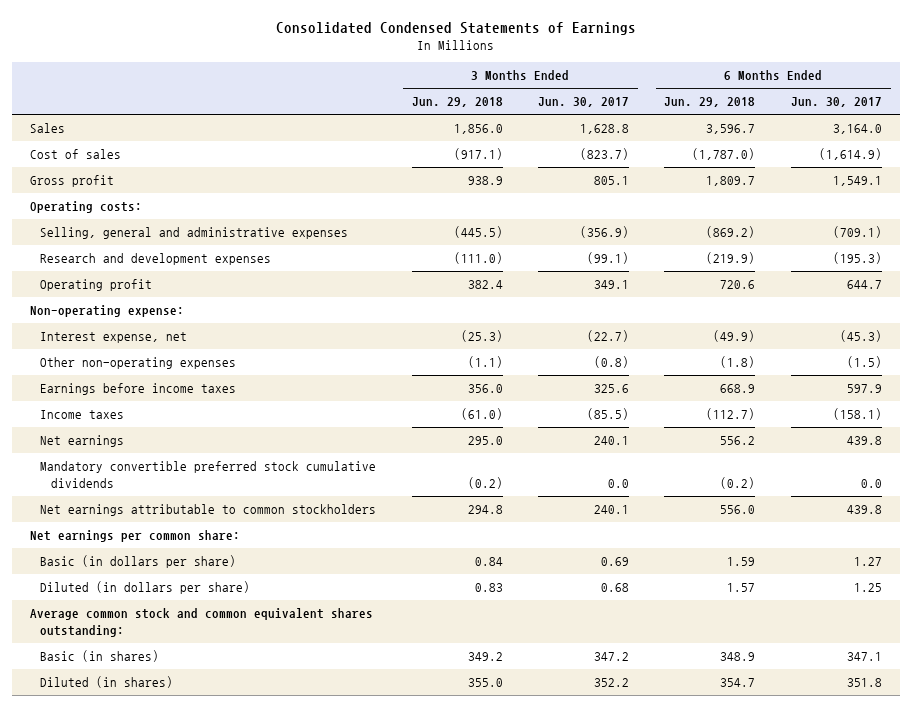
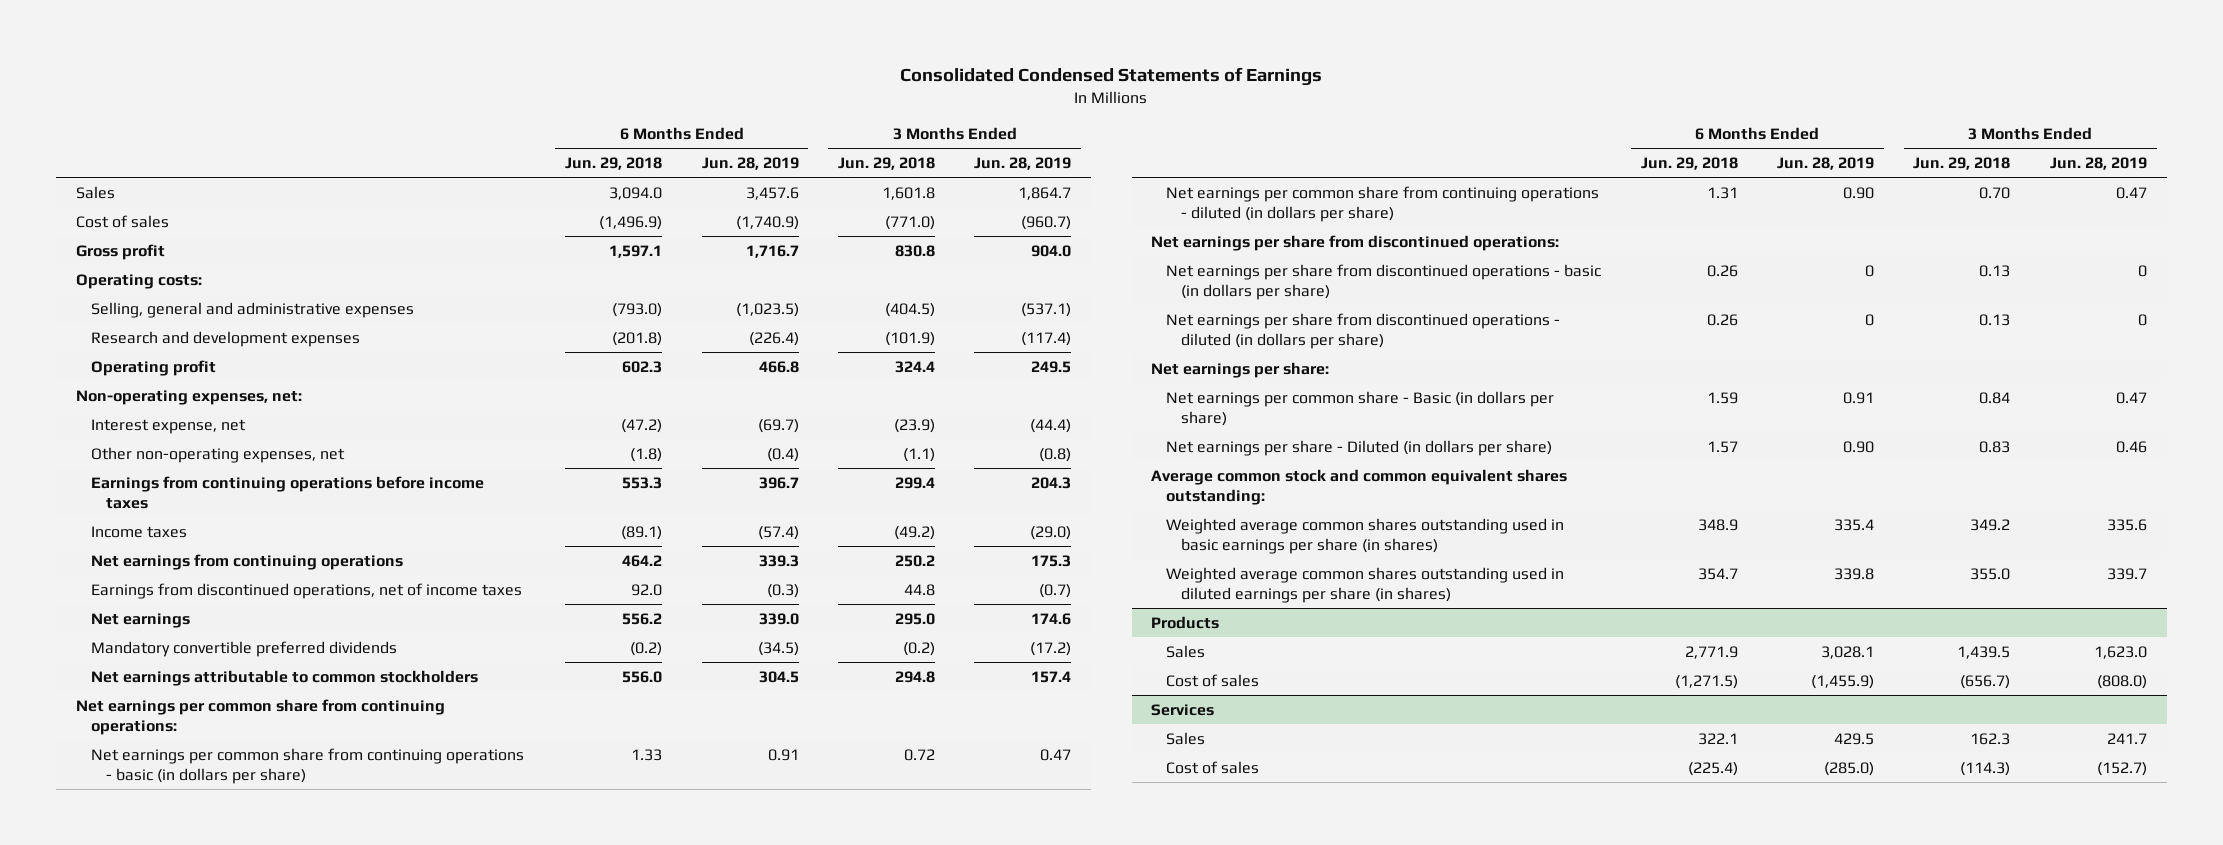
[537,97,629,108] Jun. 30, 2017 -> none
[790,97,882,108] Jun. 30, 2017 -> none
none -> [701,156,799,170] Jun. 28, 2019
none -> [974,156,1072,170] Jun. 28, 2019
[453,124,503,135] 1,856.0 -> [881,186,935,200] 1,601.8
[706,124,756,135] 3,596.7 -> [609,186,663,200] 3,094.0
[453,148,503,161] (917.1) -> [884,215,935,230] (771.0)
[692,148,756,161] (1,787.0) -> [599,215,663,230] (1,496.9)
[467,176,503,186] 938.9 -> [894,244,935,257] 830.8
[706,176,756,187] 1,809.7 -> [609,244,663,258] 1,597.1
[453,226,503,239] (445.5) -> [884,302,935,317] (404.5)
[706,226,756,239] (869.2) -> [612,302,663,317] (793.0)
[453,252,503,265] (111.0) -> [884,331,935,346] (101.9)
[706,252,756,265] (219.9) -> [612,331,663,346] (201.8)
[467,280,503,290] 382.4 -> [894,360,935,373] 324.4
[720,280,756,290] 720.6 -> [622,360,663,373] 602.3
[29,305,184,318] Non-operating expense: -> [75,389,302,405] Non-operating expenses, net:
[460,330,503,343] (25.3) -> [893,418,935,433] (23.9)
[713,330,756,343] (49.9) -> [621,418,663,433] (47.2)
[40,357,237,370] Other non-operating expenses -> [90,446,345,463] Other non-operating expenses, net
[40,383,237,396] Earnings before income taxes -> [90,475,484,510] Earnings from continuing operations before income taxes
[467,384,503,394] 356.0 -> [894,476,935,489] 299.4
[720,384,756,394] 668.9 -> [622,476,663,489] 553.3
[460,408,503,421] (61.0) -> [893,525,935,540] (49.2)
[706,408,756,421] (112.7) -> [621,525,663,540] (89.1)
none -> [90,553,403,570] Net earnings from continuing operations
none -> [90,582,522,599] Earnings from discontinued operations, net of income taxes
[40,461,377,488] Mandatory convertible preferred stock cumulative dividends -> [90,640,397,657] Mandatory convertible preferred dividends
none -> [75,698,445,736] Net earnings per common share from continuing operations:
none -> [90,747,524,785] Net earnings per common share from continuing operations - basic (in dollars per share)
none -> [1166,185,1600,223] Net earnings per common share from continuing operations - diluted (in dollars per share)
none -> [1151,234,1560,251] Net earnings per share from discontinued operations:
none -> [1166,263,1602,301] Net earnings per share from discontinued operations - basic (in dollars per share)
none -> [1166,312,1561,350] Net earnings per share from discontinued operations - diluted (in dollars per share)
[29,530,240,543] Net earnings per common share: -> [1151,361,1330,378] Net earnings per share:
[40,555,237,569] Basic (in dollars per share) -> [1166,390,1555,427] Net earnings per common share - Basic (in dollars per share)
[40,581,251,595] Diluted (in dollars per share) -> [1166,439,1553,456] Net earnings per share - Diluted (in dollars per share)
[40,650,160,663] Basic (in shares) -> [1166,517,1565,555] Weighted average common shares outstanding used in basic earnings per share (in shares)
[40,676,174,689] Diluted (in shares) -> [1166,566,1565,604] Weighted average common shares outstanding used in diluted earnings per share (in shares)
none -> [1151,615,1220,629] Products
none -> [1166,644,1206,658] Sales
none -> [1166,673,1260,687] Cost of sales
none -> [1151,703,1215,716] Services
none -> [1166,731,1206,745] Sales
none -> [1166,760,1260,774] Cost of sales

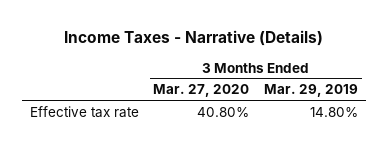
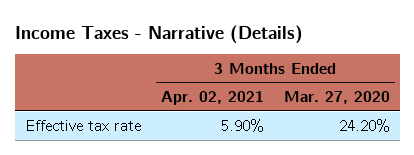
[264,84,359,98] Mar. 29, 2019 -> none
none -> [160,90,264,105] Apr. 02, 2021
[197,106,250,117] 40.80% -> [338,119,390,133] 24.20%

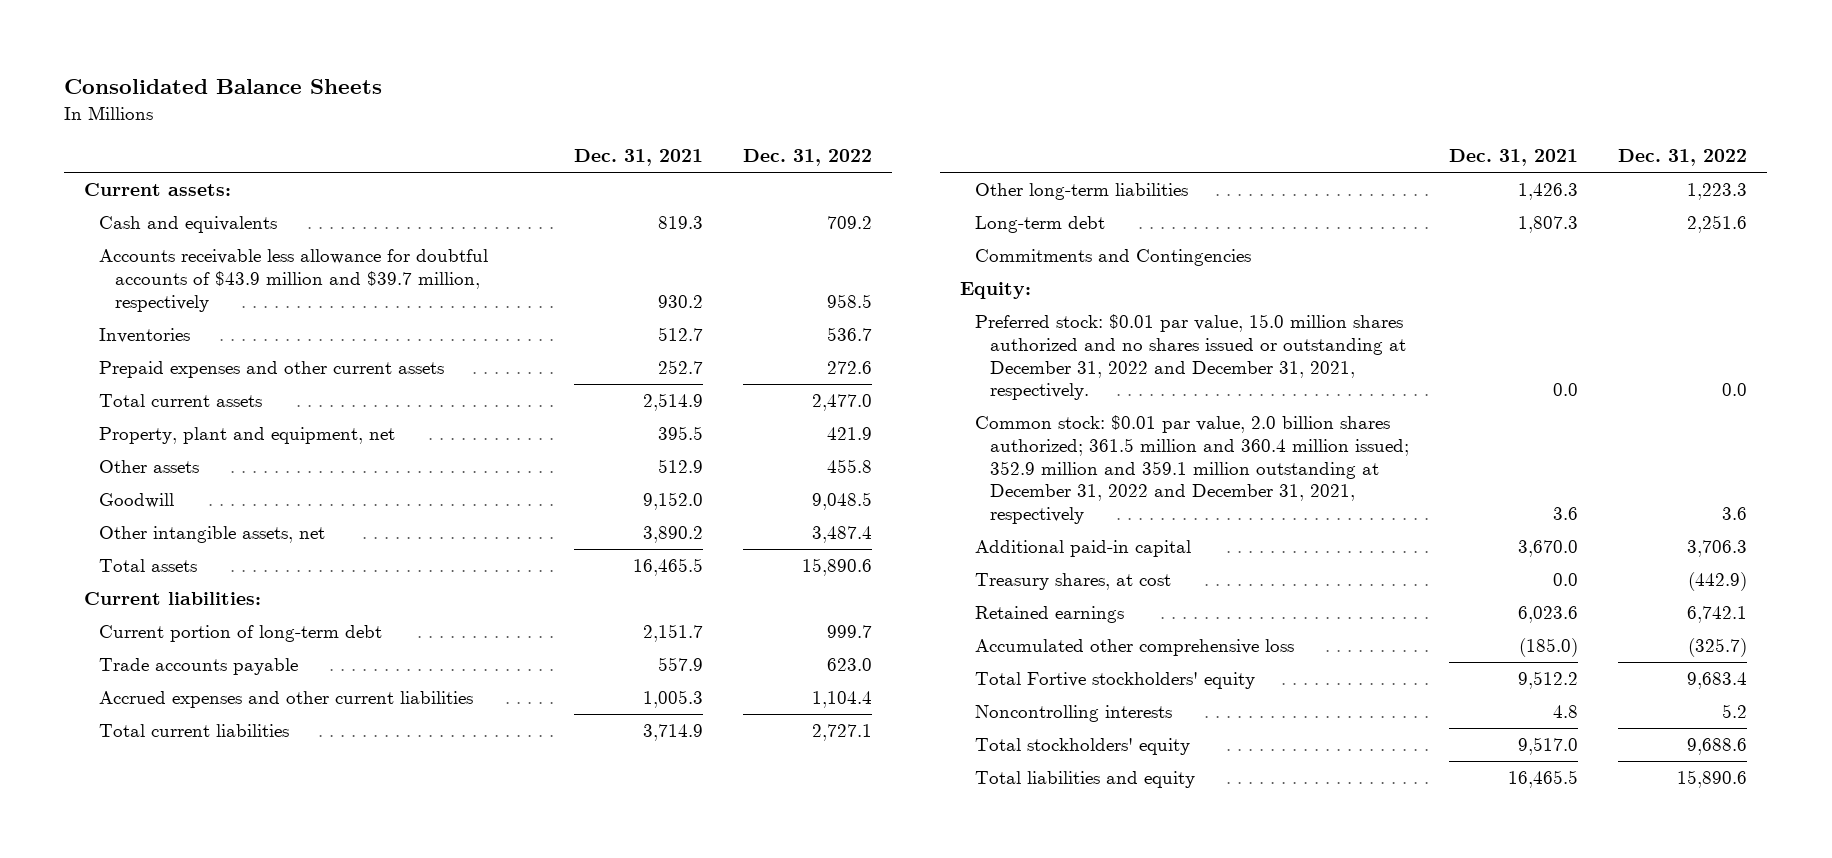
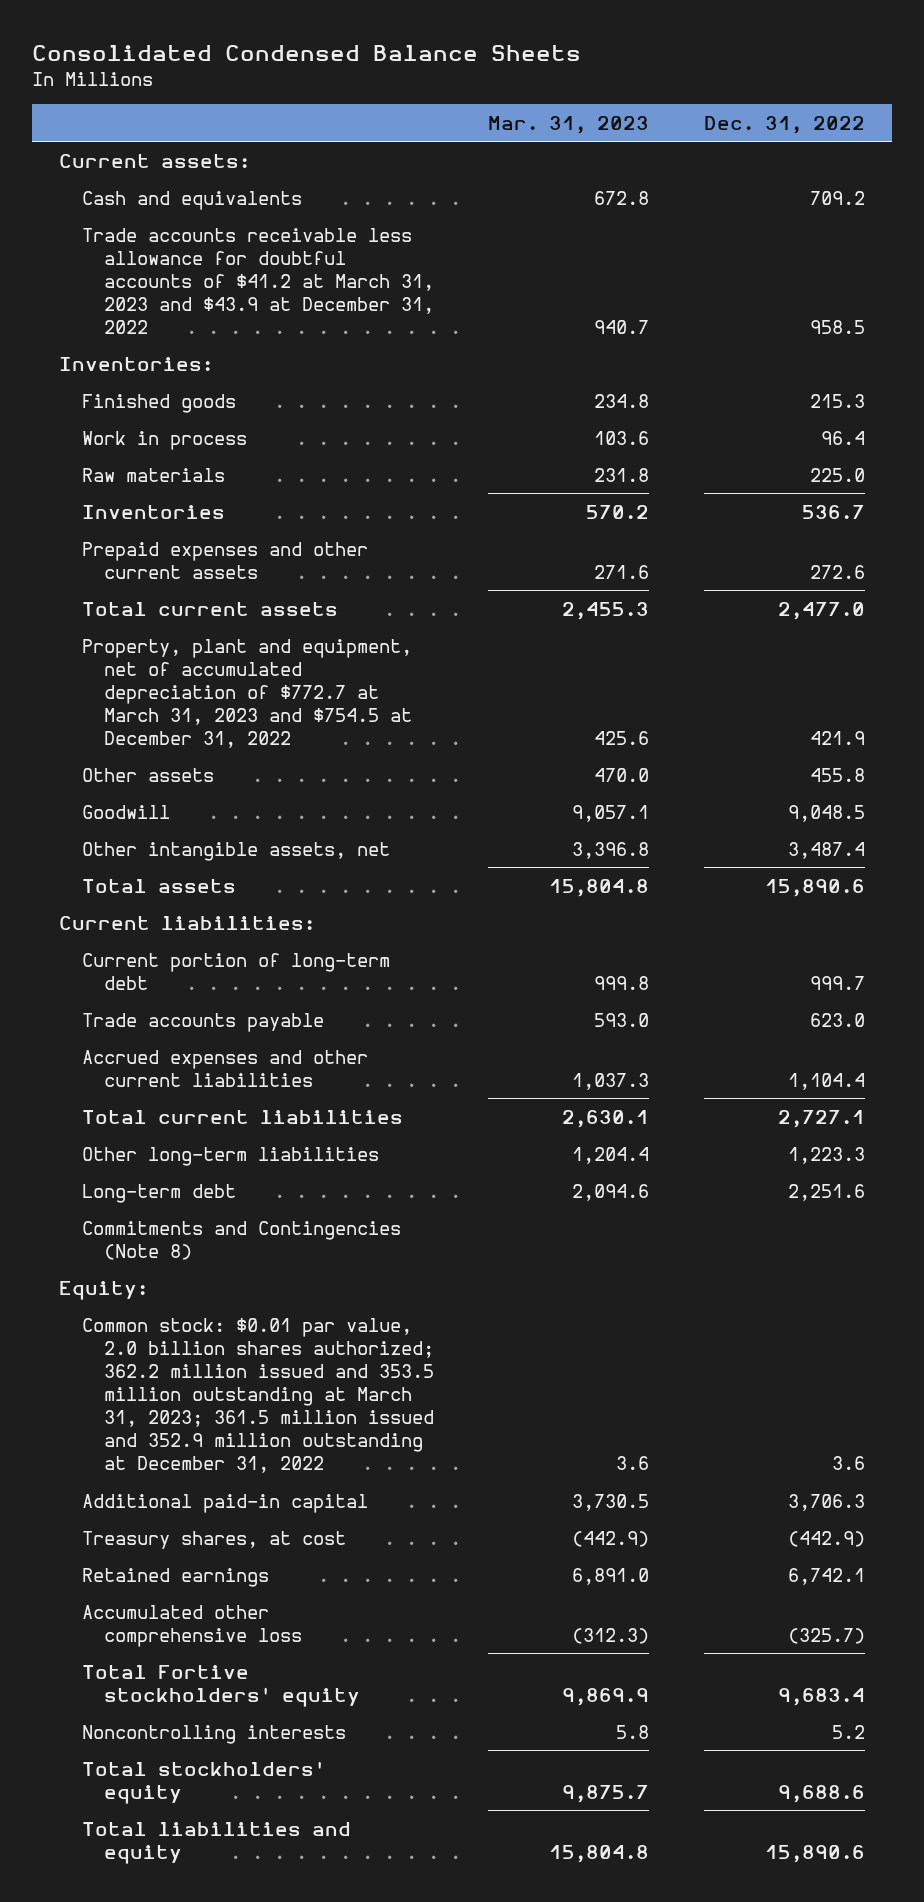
[64,78,383,94] Consolidated Balance Sheets -> [31,44,581,61] Consolidated Condensed Balance Sheets
[573,149,703,167] Dec. 31, 2021 -> none
none -> [488,115,650,134] Mar. 31, 2023
[99,249,489,312] Accounts receivable less allowance for doubtful accounts of $43.9 million and $39.7 million, respectively -> [81,227,435,334] Trade accounts receivable less allowance for doubtful accounts of $41.2 at March 31, 2023 and $43.9 at December 31, 2022
none -> [58,356,213,371] Inventories:
none -> [81,393,236,413] Finished goods
none -> [81,430,247,450] Work in process
none -> [81,467,225,482] Raw materials
[99,427,396,445] Property, plant and equipment, net -> [81,638,413,748] Property, plant and equipment, net of accumulated depreciation of $772.7 at March 31, 2023 and $754.5 at December 31, 2022
[975,249,1252,267] Commitments and Contingencies -> [81,1220,401,1260] Commitments and Contingencies (Note 8)
[975,314,1407,401] Preferred stock: $0.01 par value, 15.0 million shares authorized and no shares issued or outstanding at December 31, 2022 and December 31, 2021, respectively. -> none
[975,415,1410,524] Common stock: $0.01 par value, 2.0 billion shares authorized; 361.5 million and 360.4 million issued; 352.9 million and 359.1 million outstanding at December 31, 2022 and December 31, 2021, respectively -> [81,1317,435,1474] Common stock: $0.01 par value, 2.0 billion shares authorized; 362.2 million issued and 353.5 million outstanding at March 31, 2023; 361.5 million issued and 352.9 million outstanding at December 31, 2022

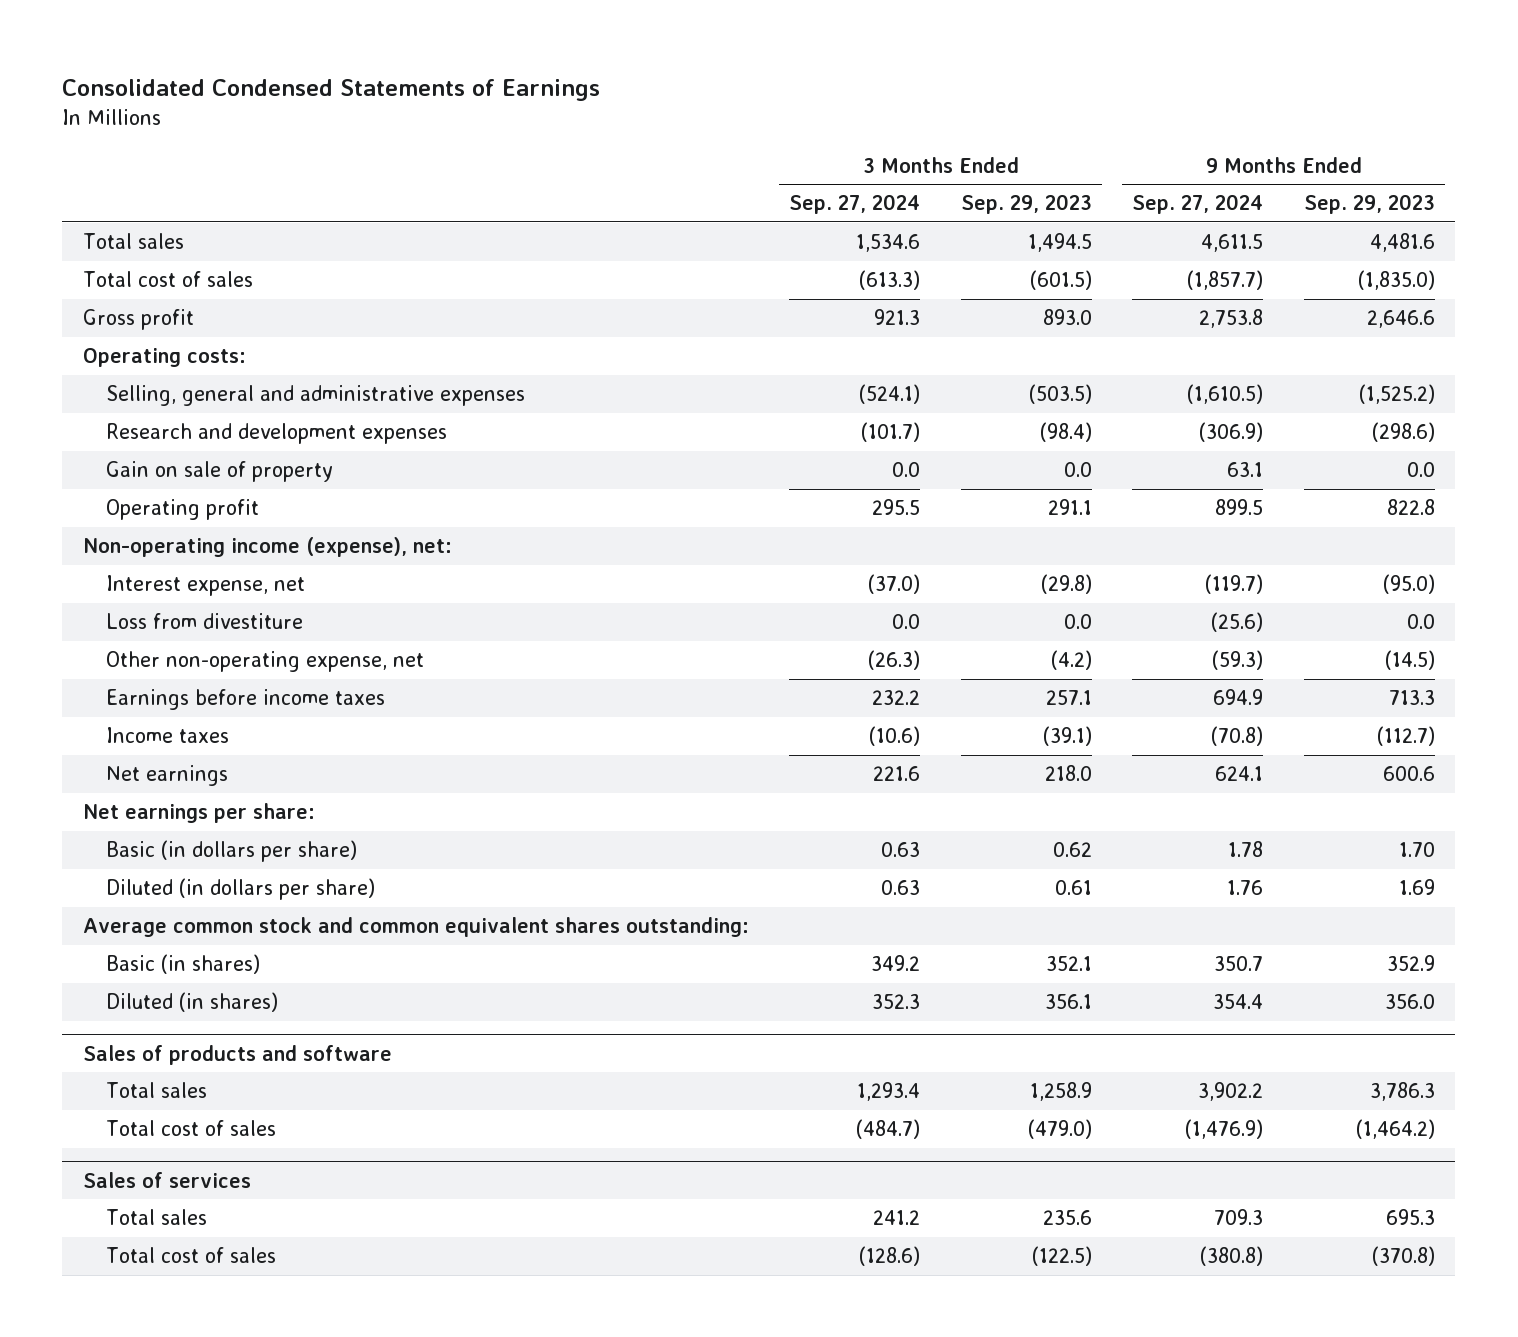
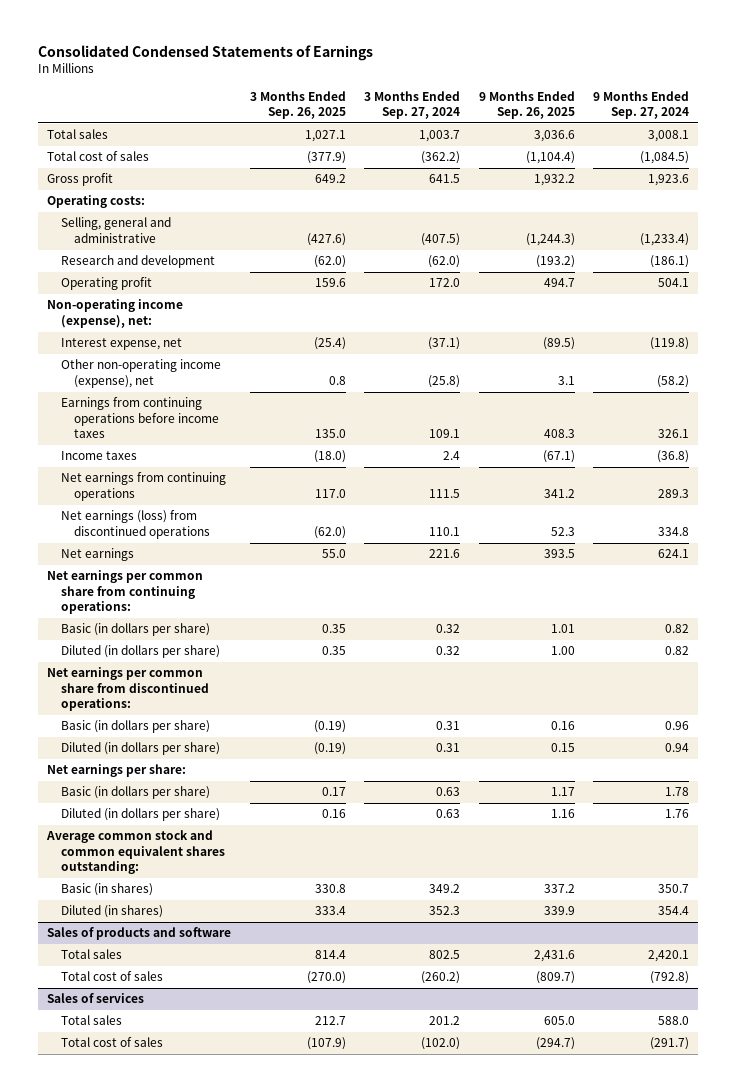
[960,194,1092,215] Sep. 29, 2023 -> none
[1304,194,1436,215] Sep. 29, 2023 -> none
none -> [249,90,346,120] 3 Months Ended Sep. 26, 2025
none -> [478,90,575,120] 9 Months Ended Sep. 26, 2025
[856,234,921,253] 1,534.6 -> [419,130,461,143] 1,003.7
[1201,234,1264,253] 4,611.5 -> [648,130,690,143] 3,008.1
[859,270,921,291] (613.3) -> [421,151,461,165] (362.2)
[1187,270,1264,291] (1,857.7) -> [640,151,690,165] (1,084.5)
[874,309,921,326] 921.3 -> [429,174,461,184] 641.5
[1199,309,1264,329] 2,753.8 -> [648,174,690,187] 1,923.6
[106,461,334,483] Gain on sale of property -> none
[106,385,526,407] Selling, general and administrative expenses -> [60,217,171,243] Selling, general and administrative
[859,384,921,405] (524.1) -> [421,232,461,246] (407.5)
[1187,384,1264,405] (1,610.5) -> [640,232,690,246] (1,233.4)
[106,423,448,445] Research and development expenses -> [60,255,215,269] Research and development
[861,422,921,443] (101.7) -> [428,255,461,269] (62.0)
[1199,422,1264,443] (306.9) -> [650,255,690,269] (186.1)
[872,499,921,516] 295.5 -> [429,278,461,288] 172.0
[1215,499,1264,516] 899.5 -> [658,278,690,288] 504.1
[106,613,304,630] Loss from divestiture -> none
[868,574,921,595] (37.0) -> [428,337,461,351] (37.1)
[1205,574,1264,595] (119.7) -> [650,337,690,351] (119.8)
[106,651,425,673] Other non-operating expense, net -> [60,359,221,388] Other non-operating income (expense), net
[868,650,921,671] (26.3) -> [428,374,461,388] (25.8)
[1212,650,1264,671] (59.3) -> [657,374,690,388] (58.2)
[106,689,386,711] Earnings before income taxes -> [60,397,220,439] Earnings from continuing operations before income taxes
[872,690,921,706] 232.2 -> [429,429,461,439] 109.1
[1213,689,1264,706] 694.9 -> [658,429,690,439] 326.1
[869,726,921,747] (10.6) -> [443,451,461,461] 2.4
[1211,726,1264,747] (70.8) -> [657,450,690,464] (36.8)
none -> [60,472,226,501] Net earnings from continuing operations
none -> [60,510,211,539] Net earnings (loss) from discontinued operations
none -> [47,570,204,615] Net earnings per common share from continuing operations:
none -> [60,623,210,637] Basic (in dollars per share)
none -> [60,645,220,659] Diluted (in dollars per share)
none -> [47,667,209,712] Net earnings per common share from discontinued operations:
none -> [60,720,210,734] Basic (in dollars per share)
none -> [60,742,220,756] Diluted (in dollars per share)
[857,1082,921,1102] 1,293.4 -> [429,950,461,960] 802.5
[1198,1082,1264,1102] 3,902.2 -> [648,950,690,963] 2,420.1
[856,1119,921,1140] (484.7) -> [421,971,461,985] (260.2)
[1185,1119,1264,1140] (1,476.9) -> [650,971,690,985] (792.8)
[873,1210,921,1226] 241.2 -> [429,1016,461,1026] 201.2
[1214,1209,1264,1226] 709.3 -> [658,1016,690,1026] 588.0
[859,1246,921,1267] (128.6) -> [421,1037,461,1051] (102.0)
[1200,1246,1264,1267] (380.8) -> [650,1037,690,1051] (291.7)

